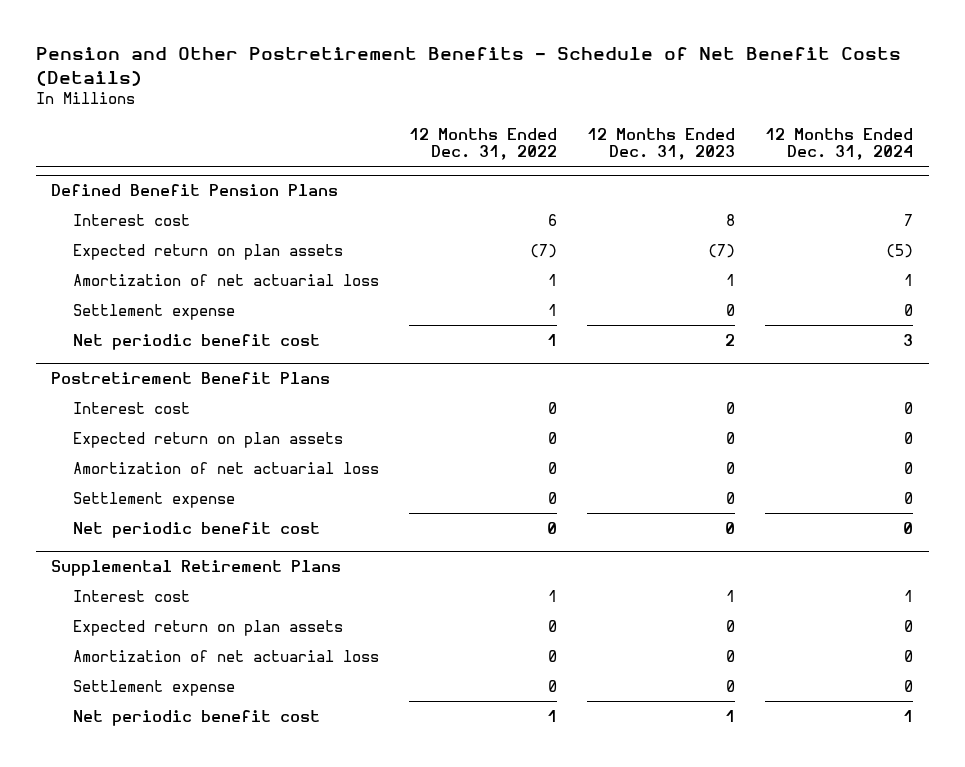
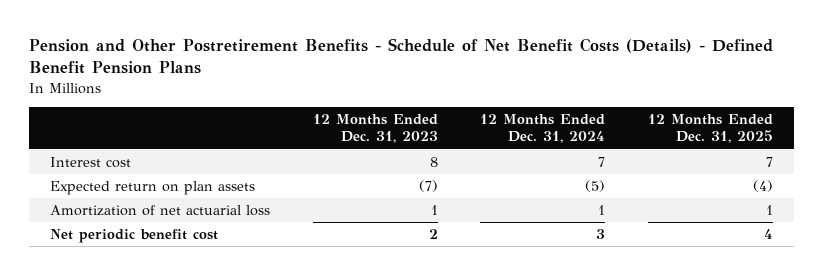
[36,46,902,86] Pension and Other Postretirement Benefits - Schedule of Net Benefit Costs (Details) -> [28,38,773,75] Pension and Other Postretirement Benefits - Schedule of Net Benefit Costs (Details) - Defined Benefit Pension Plans
[408,127,557,161] 12 Months Ended Dec. 31, 2022 -> none
none -> [648,114,774,144] 12 Months Ended Dec. 31, 2025
[51,184,339,197] Defined Benefit Pension Plans -> none
[72,303,235,320] Settlement expense -> none
[51,372,331,385] Postretirement Benefit Plans -> none
[72,401,190,414] Interest cost -> none
[72,431,343,448] Expected return on plan assets -> none
[72,461,379,474] Amortization of net actuarial loss -> none
[72,491,235,508] Settlement expense -> none
[72,521,320,538] Net periodic benefit cost -> none
[51,560,342,577] Supplemental Retirement Plans -> none
[72,589,190,602] Interest cost -> none
[72,619,343,636] Expected return on plan assets -> none
[72,649,379,662] Amortization of net actuarial loss -> none
[72,679,235,696] Settlement expense -> none
[72,709,320,726] Net periodic benefit cost -> none

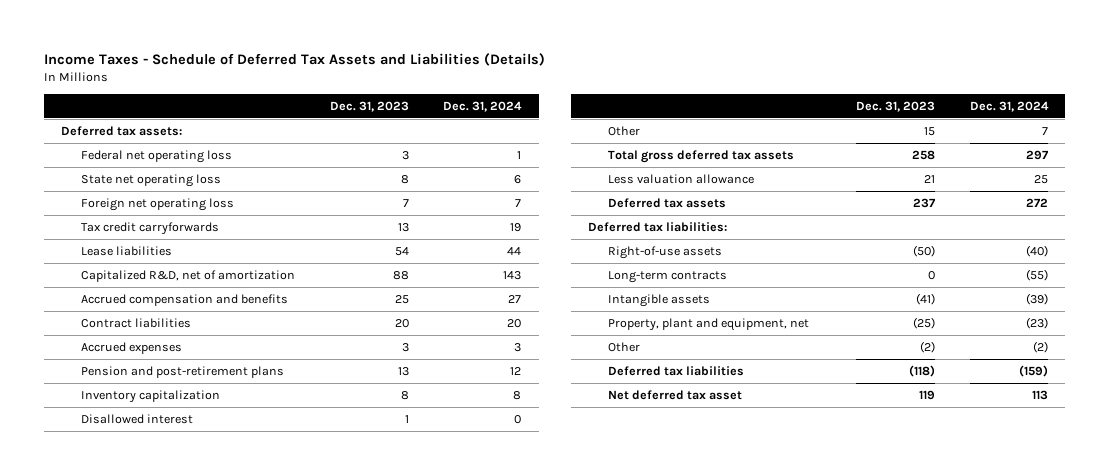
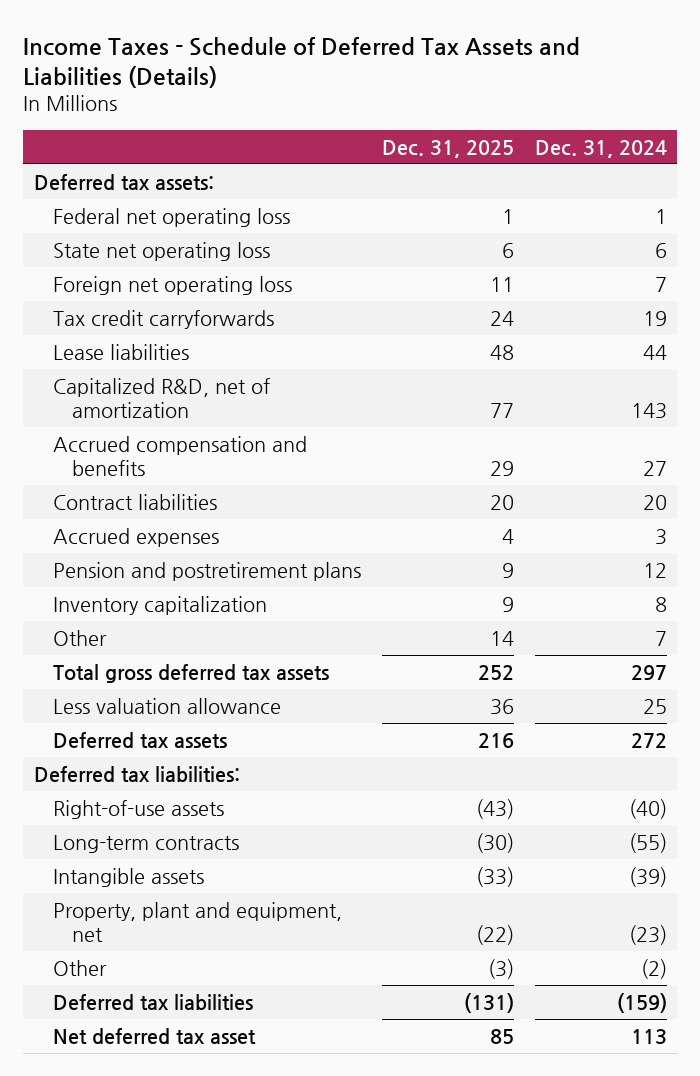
[329,100,409,112] Dec. 31, 2023 -> none
none -> [381,139,514,158] Dec. 31, 2025
[81,365,285,378] Pension and post-retirement plans -> [52,561,361,581] Pension and postretirement plans
[81,413,194,424] Disallowed interest -> none

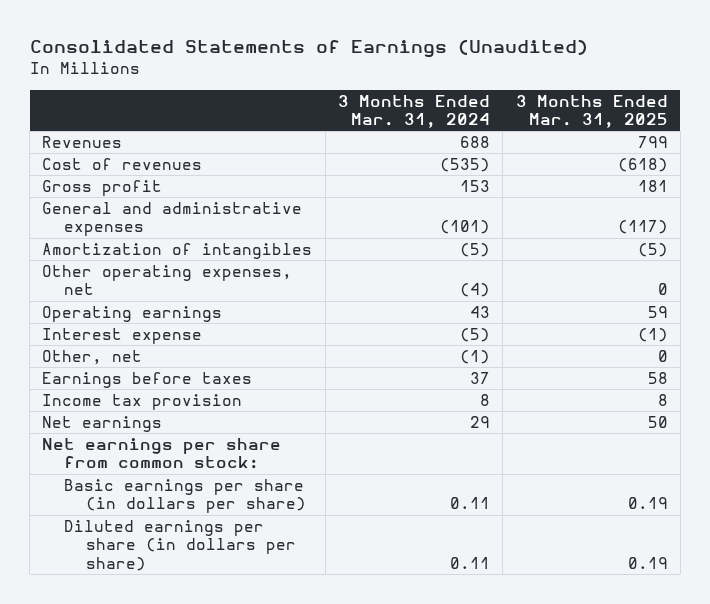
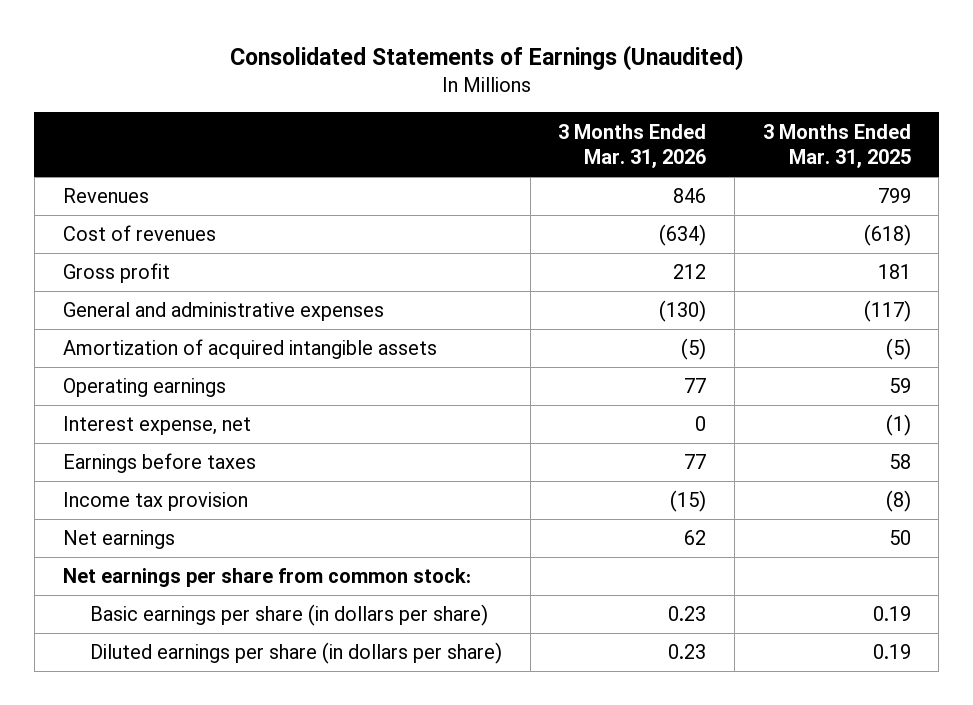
[337,94,490,128] 3 Months Ended Mar. 31, 2024 -> none
none -> [558,123,707,169] 3 Months Ended Mar. 31, 2026
[42,265,293,296] Other operating expenses, net -> none
[42,243,313,260] Amortization of intangibles -> [62,339,437,360] Amortization of acquired intangible assets
[42,350,143,366] Other, net -> none
[42,328,203,345] Interest expense -> [62,416,251,436] Interest expense, net
[657,394,668,407] 8 -> [885,490,911,513] (8)

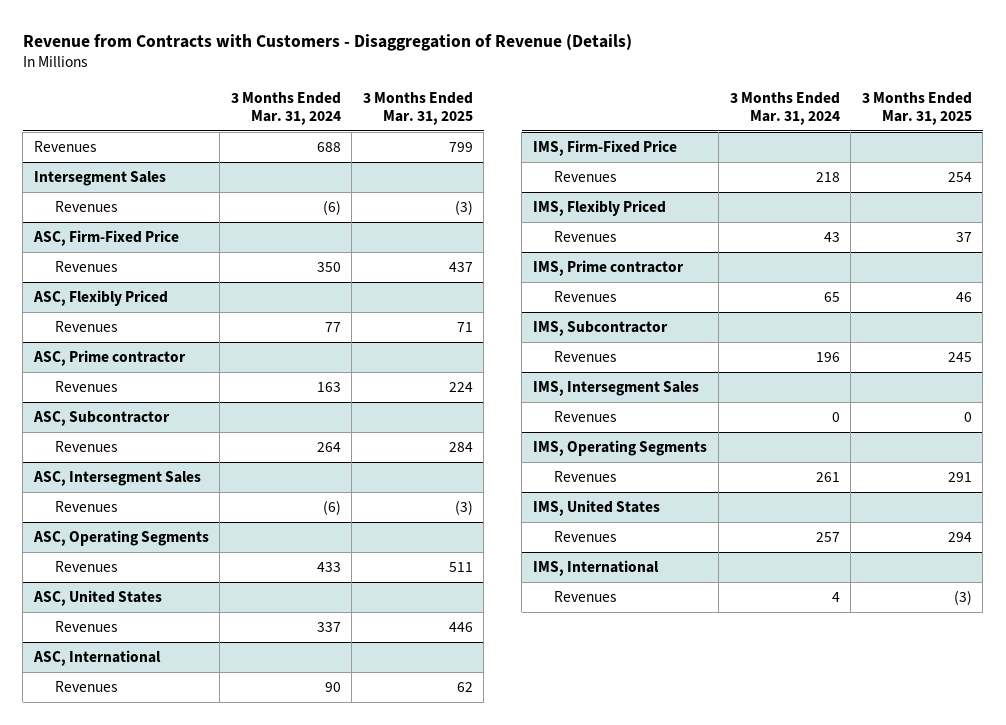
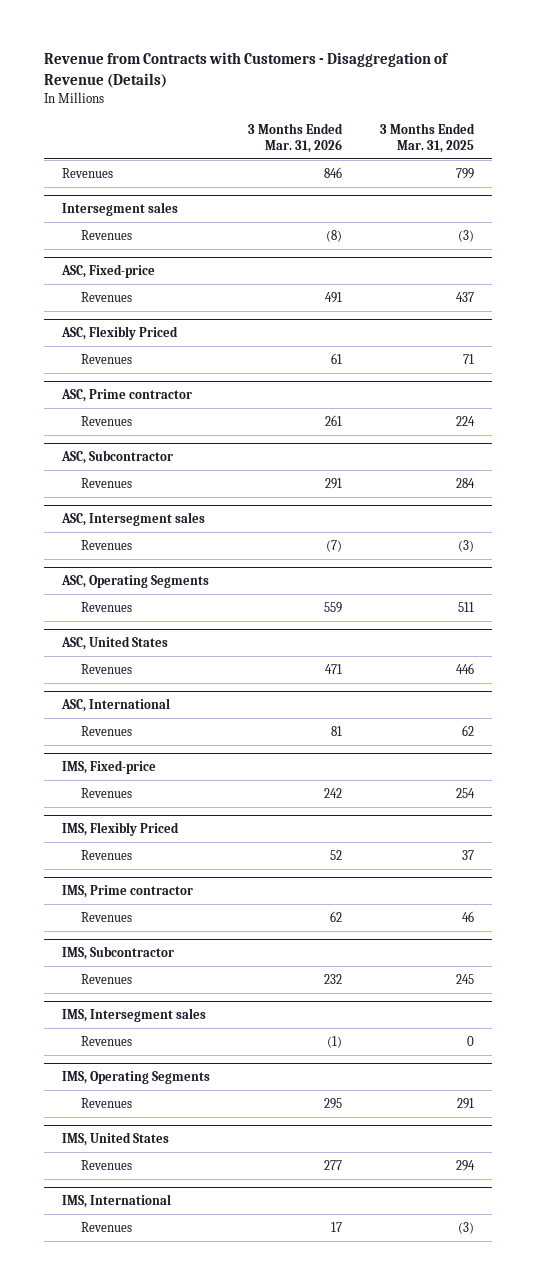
[230,91,341,126] 3 Months Ended Mar. 31, 2024 -> none
none -> [248,122,344,154] 3 Months Ended Mar. 31, 2026
[33,170,166,186] Intersegment Sales -> [62,202,179,217] Intersegment sales
[32,229,179,246] ASC, Firm-Fixed Price -> [61,264,156,279] ASC, Fixed-price
[32,470,201,486] ASC, Intersegment Sales -> [61,512,206,527] ASC, Intersegment sales
[532,139,677,156] IMS, Firm-Fixed Price -> [62,760,157,775] IMS, Fixed-price
[532,380,699,396] IMS, Intersegment Sales -> [62,1008,207,1023] IMS, Intersegment sales

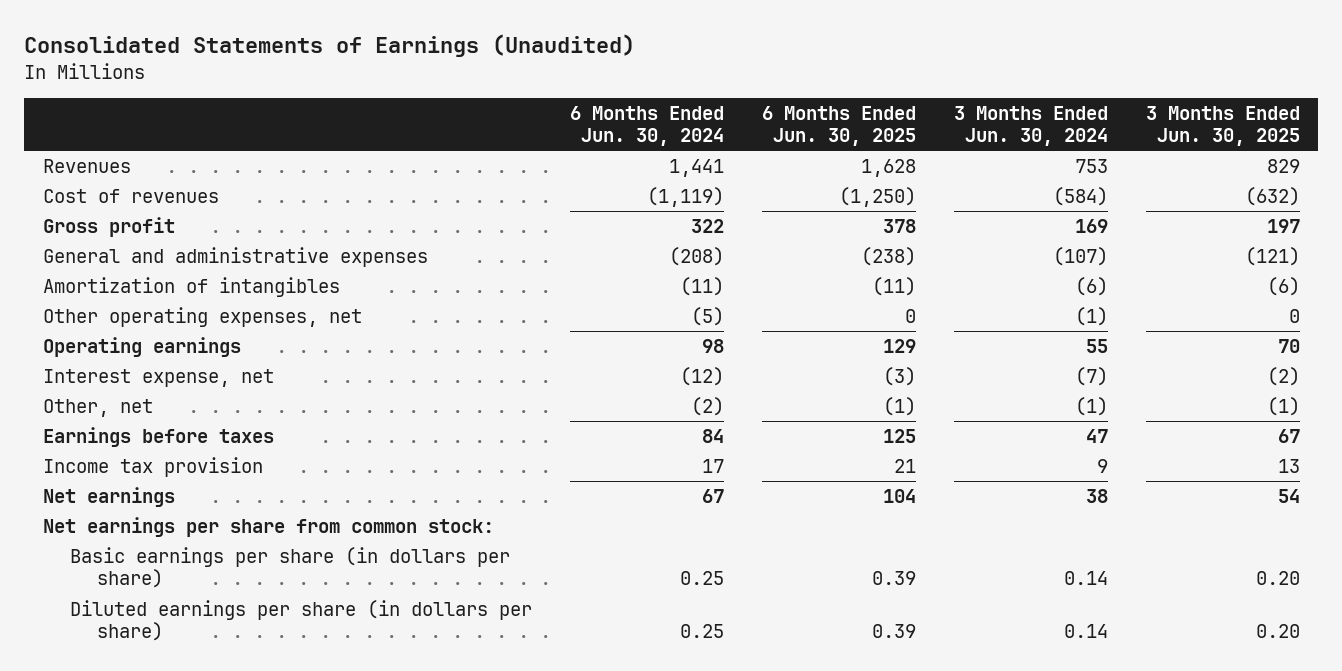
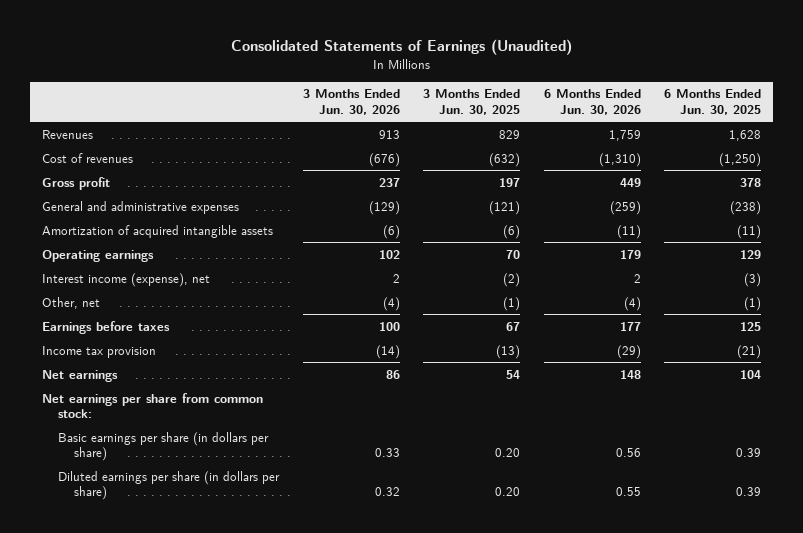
[569,105,724,147] 6 Months Ended Jun. 30, 2024 -> none
[953,105,1108,147] 3 Months Ended Jun. 30, 2024 -> none
none -> [302,89,400,115] 3 Months Ended Jun. 30, 2026
none -> [543,89,641,115] 6 Months Ended Jun. 30, 2026
[42,306,362,327] Other operating expenses, net -> none
[42,276,340,297] Amortization of intangibles -> [41,224,273,238] Amortization of acquired intangible assets
[42,368,274,387] Interest expense, net -> [41,272,210,287] Interest income (expense), net
[893,458,916,473] 21 -> [737,344,762,359] (21)
[1277,458,1300,473] 13 -> [496,344,521,359] (13)

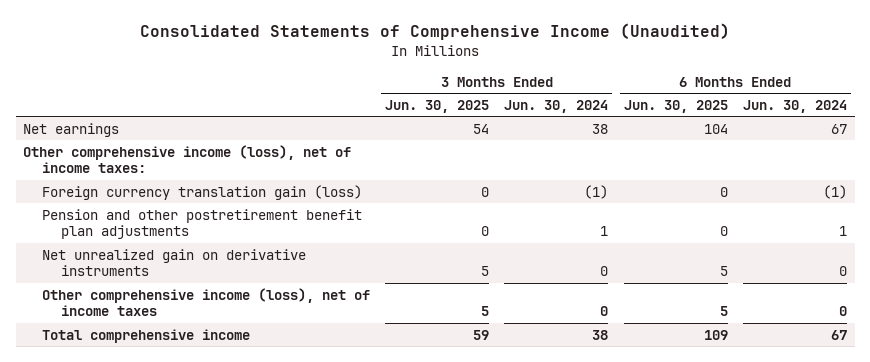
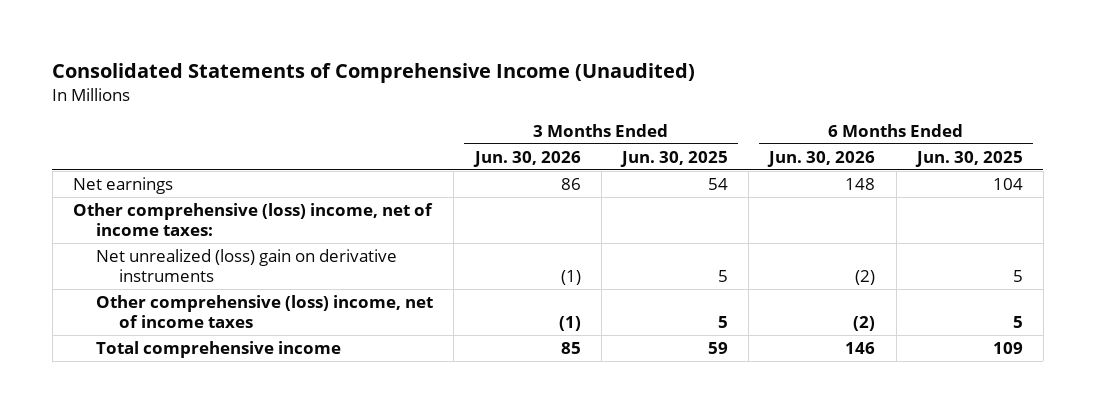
[504,99,609,113] Jun. 30, 2024 -> none
[742,99,847,113] Jun. 30, 2024 -> none
none -> [472,150,581,167] Jun. 30, 2026
none -> [767,150,876,167] Jun. 30, 2026
[41,184,362,200] Foreign currency translation gain (loss) -> none
[41,208,362,240] Pension and other postretirement benefit plan adjustments -> none
[23,144,352,174] Other comprehensive income (loss), net of income taxes: -> [72,202,433,236] Other comprehensive (loss) income, net of income taxes:
[41,248,306,277] Net unrealized gain on derivative instruments -> [96,248,398,282] Net unrealized (loss) gain on derivative instruments
[41,287,370,317] Other comprehensive income (loss), net of income taxes -> [96,294,434,328] Other comprehensive (loss) income, net of income taxes

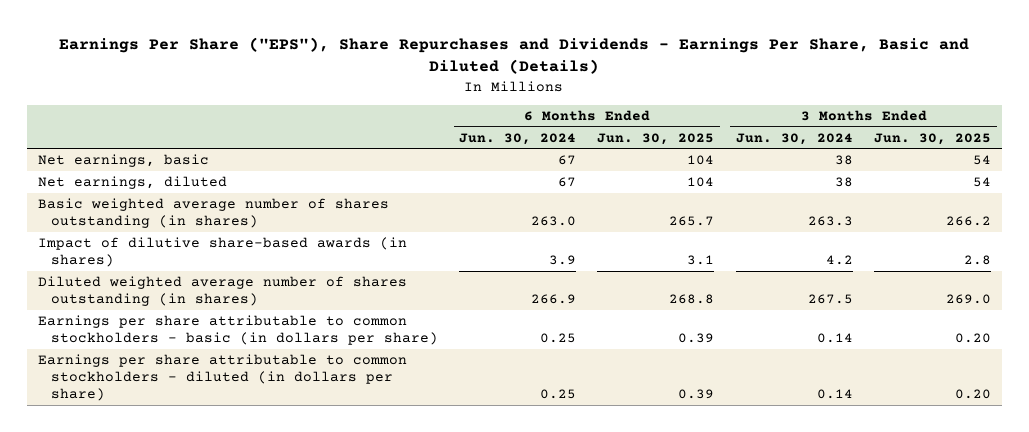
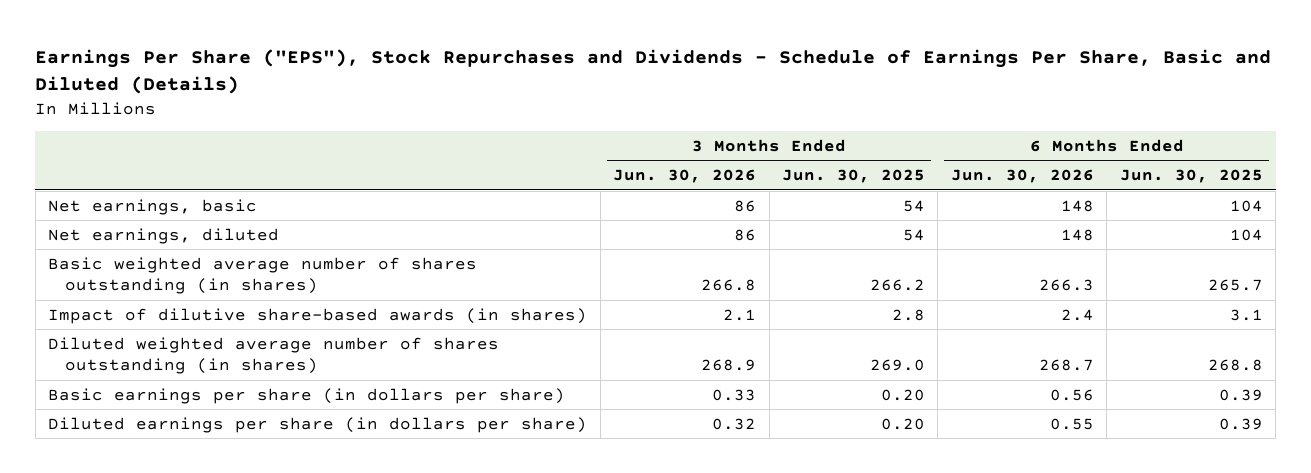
[59,37,970,75] Earnings Per Share ("EPS"), Share Repurchases and Dividends - Earnings Per Share, Basic and Diluted (Details) -> [35,48,1272,94] Earnings Per Share ("EPS"), Stock Repurchases and Dividends - Schedule of Earnings Per Share, Basic and Diluted (Details)
[458,132,576,145] Jun. 30, 2024 -> none
[735,132,853,145] Jun. 30, 2024 -> none
none -> [613,169,757,184] Jun. 30, 2026
none -> [950,169,1094,184] Jun. 30, 2026
[37,314,438,345] Earnings per share attributable to common stockholders - basic (in dollars per share) -> [48,387,566,404] Basic earnings per share (in dollars per share)
[37,353,407,402] Earnings per share attributable to common stockholders - diluted (in dollars per share) -> [48,416,588,433] Diluted earnings per share (in dollars per share)

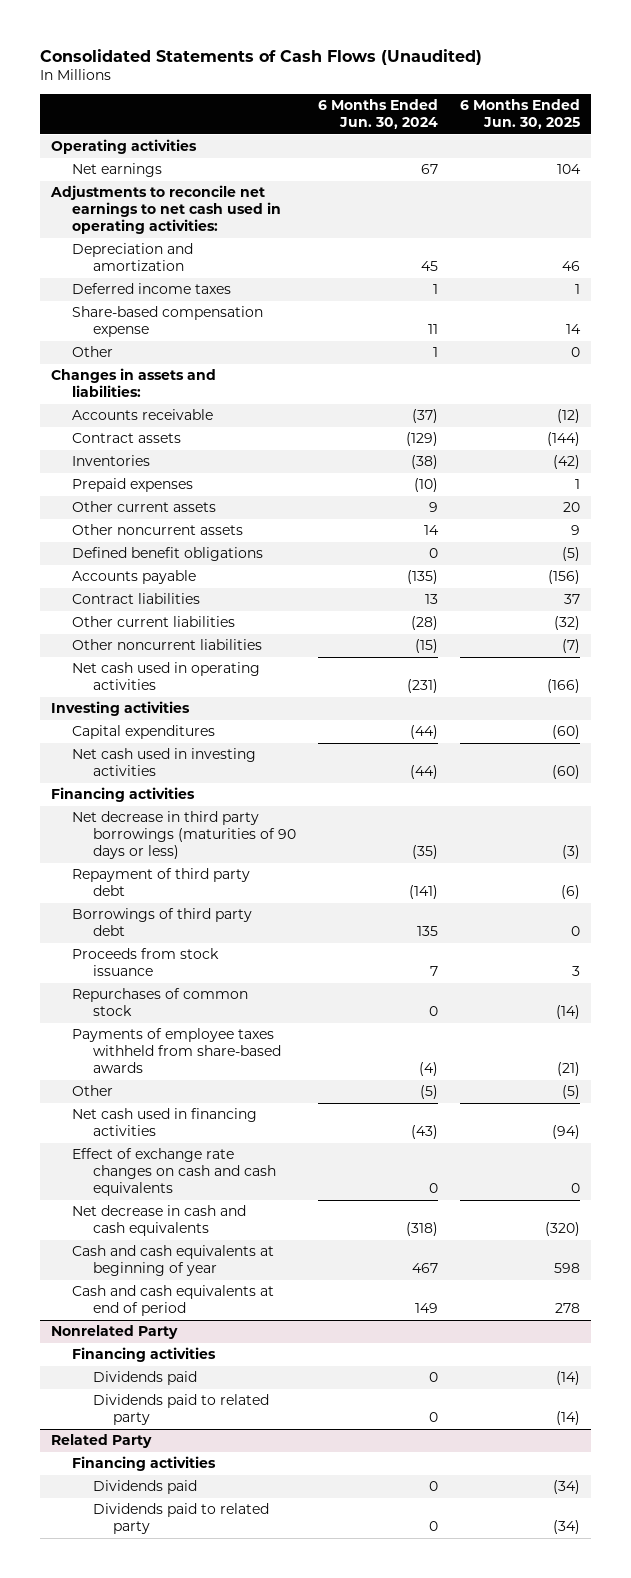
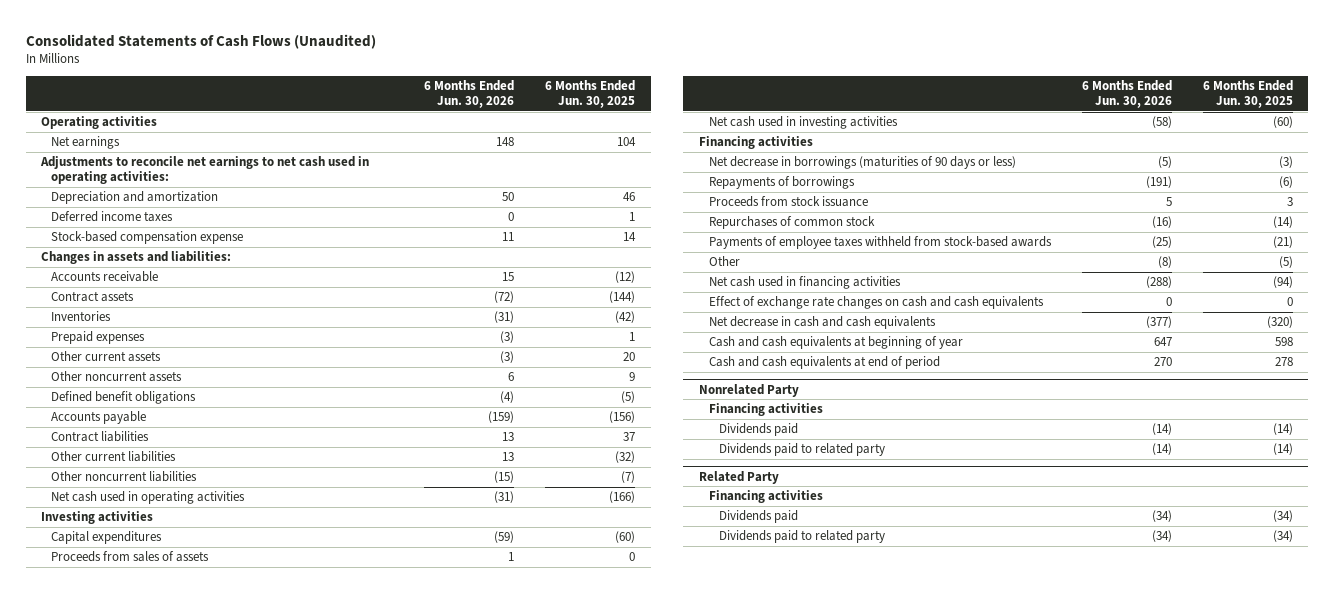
[317,99,438,130] 6 Months Ended Jun. 30, 2024 -> none
none -> [424,80,515,109] 6 Months Ended Jun. 30, 2026
[71,346,113,358] Other -> none
[71,306,263,338] Share-based compensation expense -> [51,231,244,245] Stock-based compensation expense
none -> [51,551,210,563] Proceeds from sales of assets
[71,908,252,937] Borrowings of third party debt -> none
[71,811,296,860] Net decrease in third party borrowings (maturities of 90 days or less) -> [708,156,1016,170] Net decrease in borrowings (maturities of 90 days or less)
[71,868,250,897] Repayment of third party debt -> [708,176,855,190] Repayments of borrowings
[71,1028,281,1074] Payments of employee taxes withheld from share-based awards -> [708,236,1052,250] Payments of employee taxes withheld from stock-based awards

